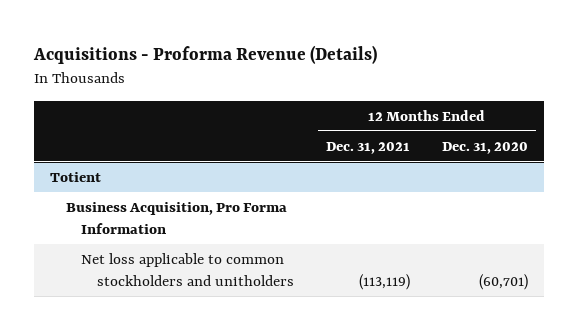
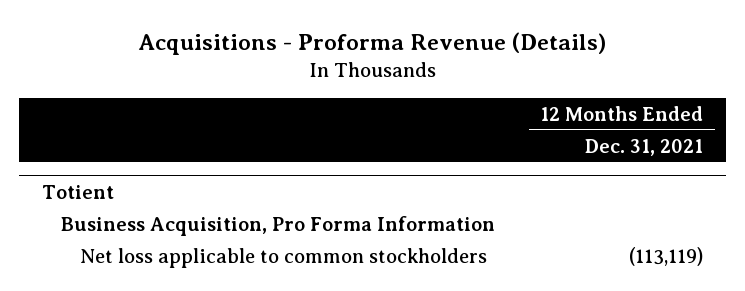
[441,141,528,154] Dec. 31, 2020 -> none
[81,252,295,287] Net loss applicable to common stockholders and unitholders -> [80,248,488,269] Net loss applicable to common stockholders

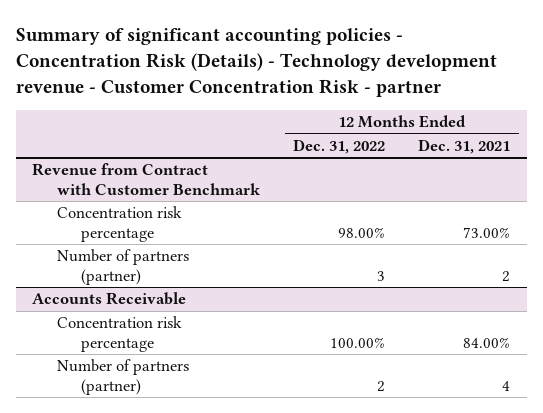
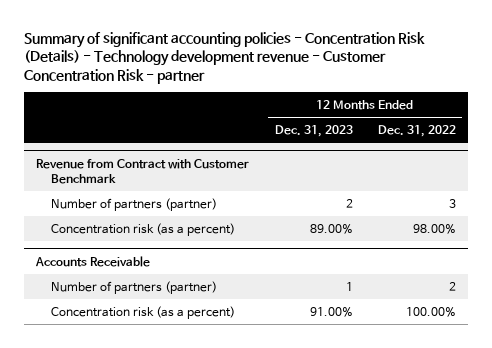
[418,138,511,154] Dec. 31, 2021 -> none
none -> [274,125,353,138] Dec. 31, 2023
[56,206,182,242] Concentration risk percentage -> none
none -> [51,222,236,236] Concentration risk (as a percent)
[56,316,182,352] Concentration risk percentage -> none
none -> [51,305,236,319] Concentration risk (as a percent)

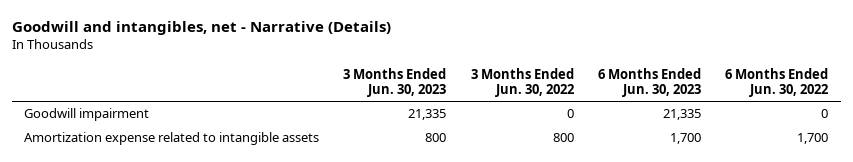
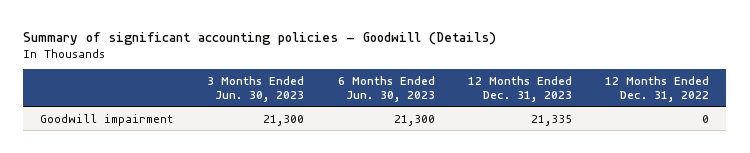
[11,21,391,36] Goodwill and intangibles, net - Narrative (Details) -> [23,31,497,45] Summary of significant accounting policies - Goodwill (Details)
[470,67,574,98] 3 Months Ended Jun. 30, 2022 -> none
[725,67,829,98] 6 Months Ended Jun. 30, 2022 -> none
none -> [468,76,573,102] 12 Months Ended Dec. 31, 2023
none -> [605,76,710,102] 12 Months Ended Dec. 31, 2022
[24,132,320,146] Amortization expense related to intangible assets -> none
[408,109,447,121] 21,335 -> [263,114,305,126] 21,300
[663,109,702,121] 21,335 -> [393,114,435,126] 21,300

